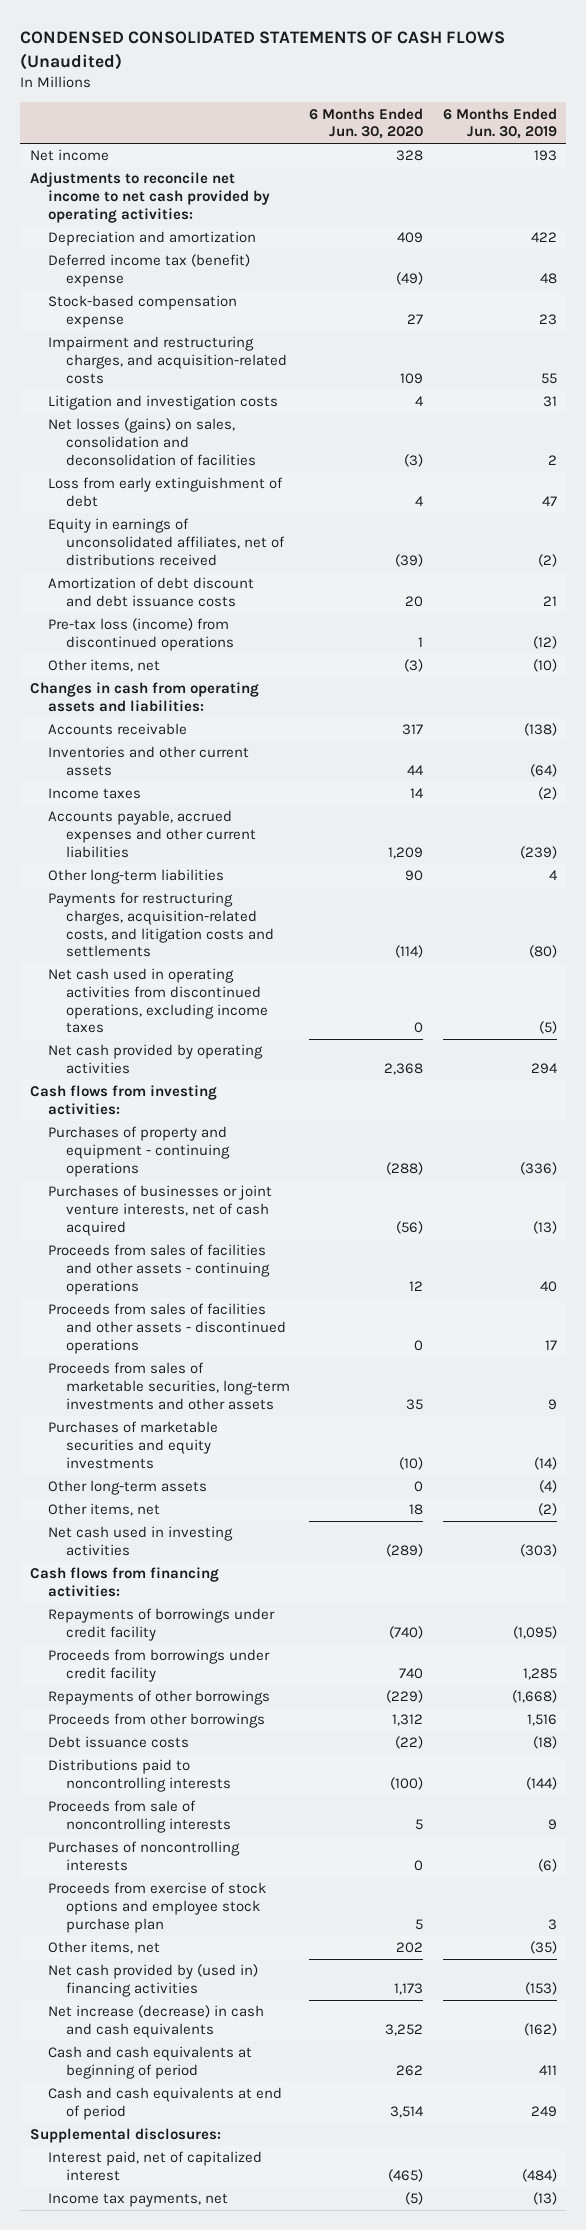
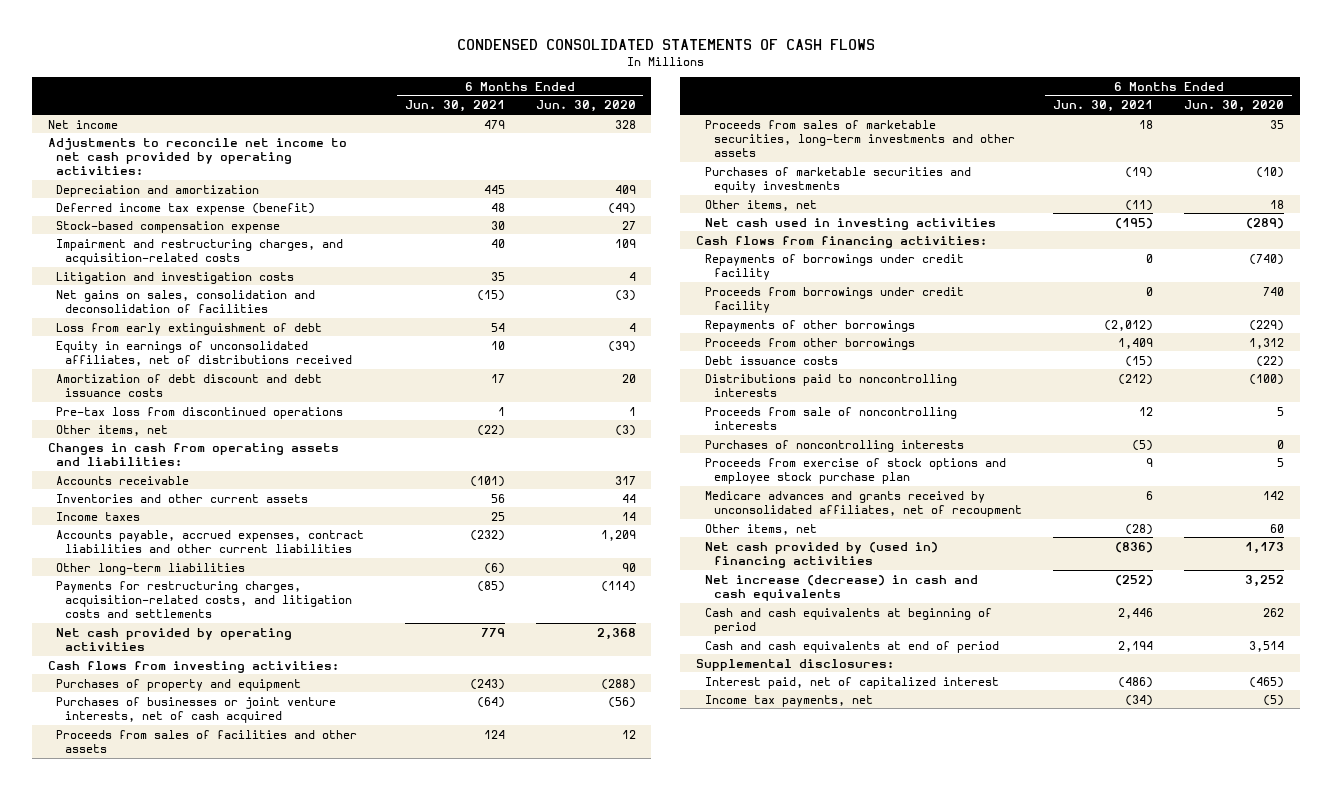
[19,31,505,70] CONDENSED CONSOLIDATED STATEMENTS OF CASH FLOWS (Unaudited) -> [456,39,875,51] CONDENSED CONSOLIDATED STATEMENTS OF CASH FLOWS
[442,107,557,140] 6 Months Ended Jun. 30, 2019 -> none
none -> [404,100,505,113] Jun. 30, 2021
[47,254,250,288] Deferred income tax (benefit) expense -> [56,202,316,215] Deferred income tax expense (benefit)
[47,418,256,466] Net losses (gains) on sales, consolidation and deconsolidation of facilities -> [56,289,316,313] Net gains on sales, consolidation and deconsolidation of facilities
[47,618,234,652] Pre-tax loss (income) from discontinued operations -> [56,406,344,419] Pre-tax loss from discontinued operations
[47,810,256,858] Accounts payable, accrued expenses and other current liabilities -> [56,529,365,553] Accounts payable, accrued expenses, contract liabilities and other current liabilities
[47,968,268,1034] Net cash used in operating activities from discontinued operations, excluding income taxes -> none
[47,1126,230,1177] Purchases of property and equipment - continuing operations -> [56,678,302,691] Purchases of property and equipment
[47,1303,286,1354] Proceeds from sales of facilities and other assets - discontinued operations -> none
[47,1244,270,1295] Proceeds from sales of facilities and other assets - continuing operations -> [56,729,358,753] Proceeds from sales of facilities and other assets
[47,1480,207,1496] Other long-term assets -> none
none -> [704,490,1022,517] Medicare advances and grants received by unconsolidated affiliates, net of recoupment
[396,1942,424,1954] 202 -> [1270,523,1285,533] 60

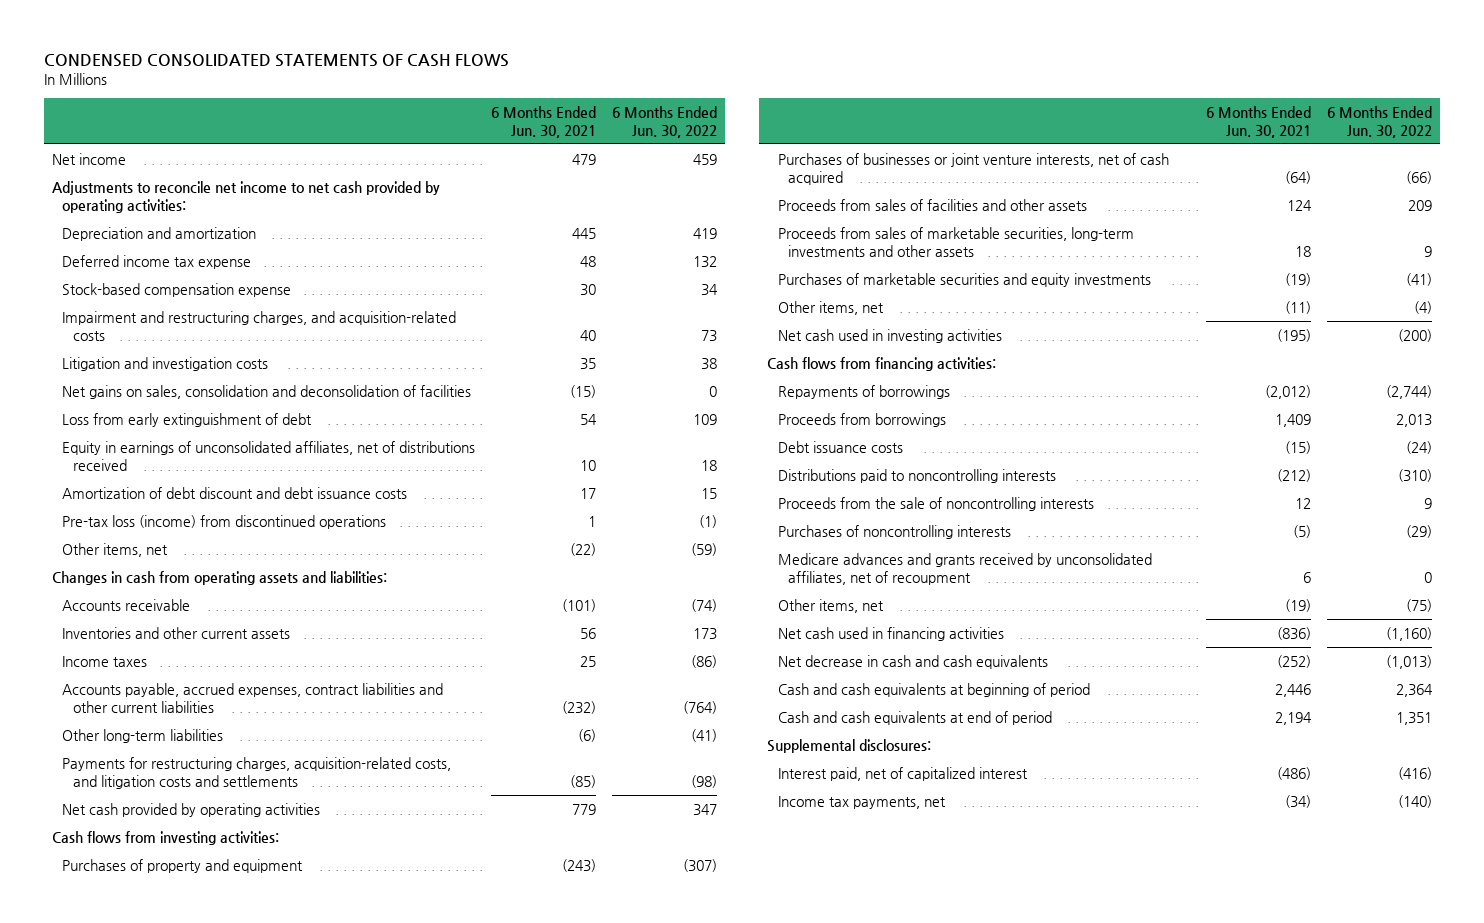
[535,100,636,113] Jun. 30, 2020 -> none
none -> [611,105,717,138] 6 Months Ended Jun. 30, 2022
[56,202,316,215] Deferred income tax expense (benefit) -> [62,254,252,269] Deferred income tax expense
[56,406,344,419] Pre-tax loss from discontinued operations -> [62,514,387,529] Pre-tax loss (income) from discontinued operations
[704,253,964,280] Repayments of borrowings under credit facility -> none
[704,286,964,313] Proceeds from borrowings under credit facility -> none
[704,319,915,332] Repayments of other borrowings -> [777,384,950,399] Repayments of borrowings
[704,337,915,350] Proceeds from other borrowings -> [777,412,946,427] Proceeds from borrowings
[704,406,957,430] Proceeds from sale of noncontrolling interests -> [777,496,1094,511] Proceeds from the sale of noncontrolling interests
[704,457,1006,484] Proceeds from exercise of stock options and employee stock purchase plan -> none
[1124,523,1153,535] (28) -> [1285,598,1312,612] (19)
[704,541,938,568] Net cash provided by (used in) financing activities -> [777,626,1004,641] Net cash used in financing activities
[704,574,978,601] Net increase (decrease) in cash and cash equivalents -> [777,654,1048,669] Net decrease in cash and cash equivalents

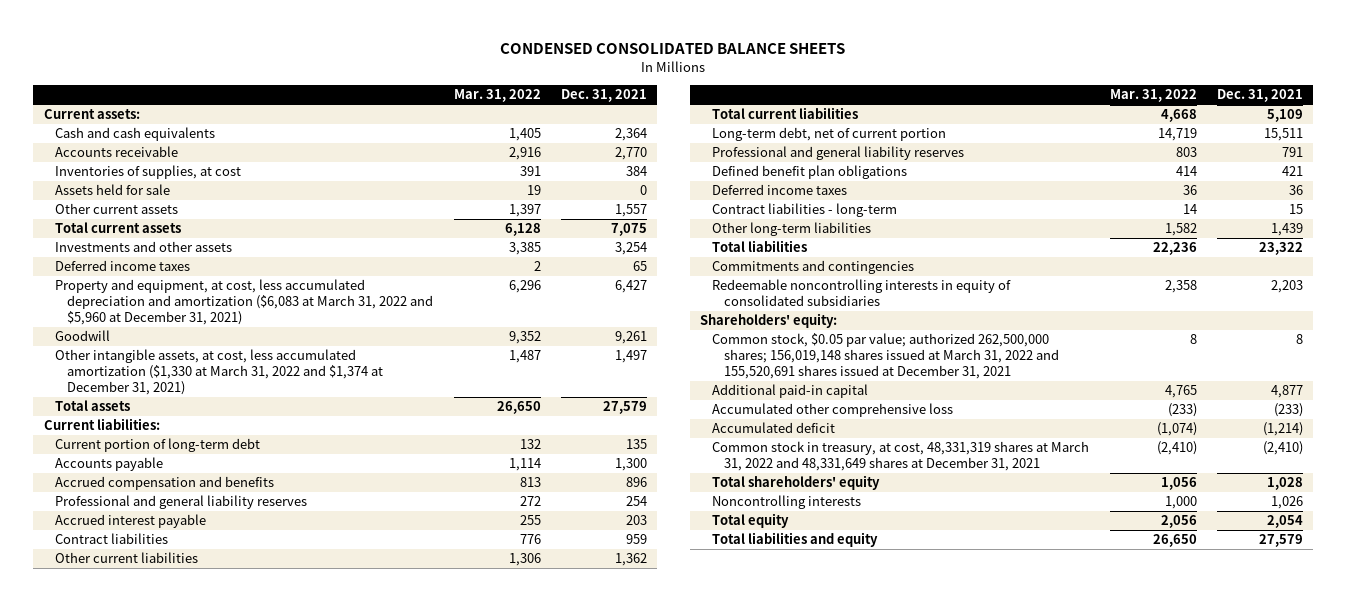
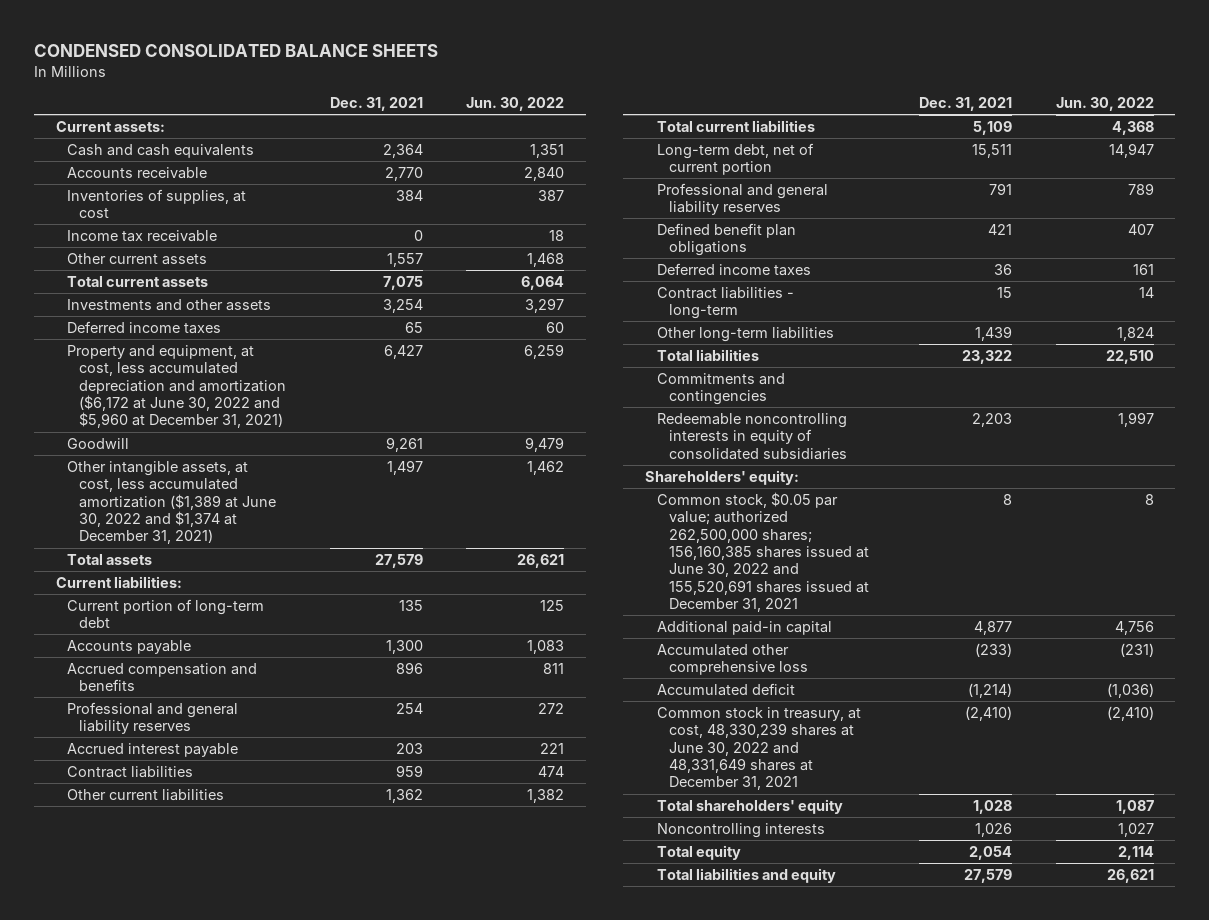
[453,89,541,103] Mar. 31, 2022 -> none
none -> [466,97,565,112] Jun. 30, 2022
[55,184,171,196] Assets held for sale -> none
none -> [67,229,218,242] Income tax receivable
[55,279,434,326] Property and equipment, at cost, less accumulated depreciation and amortization ($6,083 at March 31, 2022 and $5,960 at December 31, 2021) -> [67,344,287,429] Property and equipment, at cost, less accumulated depreciation and amortization ($6,172 at June 30, 2022 and $5,960 at December 31, 2021)
[55,349,384,396] Other intangible assets, at cost, less accumulated amortization ($1,330 at March 31, 2022 and $1,374 at December 31, 2021) -> [67,460,277,545] Other intangible assets, at cost, less accumulated amortization ($1,389 at June 30, 2022 and $1,374 at December 31, 2021)
[711,333,1059,380] Common stock, $0.05 par value; authorized 262,500,000 shares; 156,019,148 shares issued at March 31, 2022 and 155,520,691 shares issued at December 31, 2021 -> [656,491,869,613] Common stock, $0.05 par value; authorized 262,500,000 shares; 156,160,385 shares issued at June 30, 2022 and 155,520,691 shares issued at December 31, 2021
[711,441,1089,472] Common stock in treasury, at cost, 48,331,319 shares at March 31, 2022 and 48,331,649 shares at December 31, 2021 -> [656,706,861,791] Common stock in treasury, at cost, 48,330,239 shares at June 30, 2022 and 48,331,649 shares at December 31, 2021

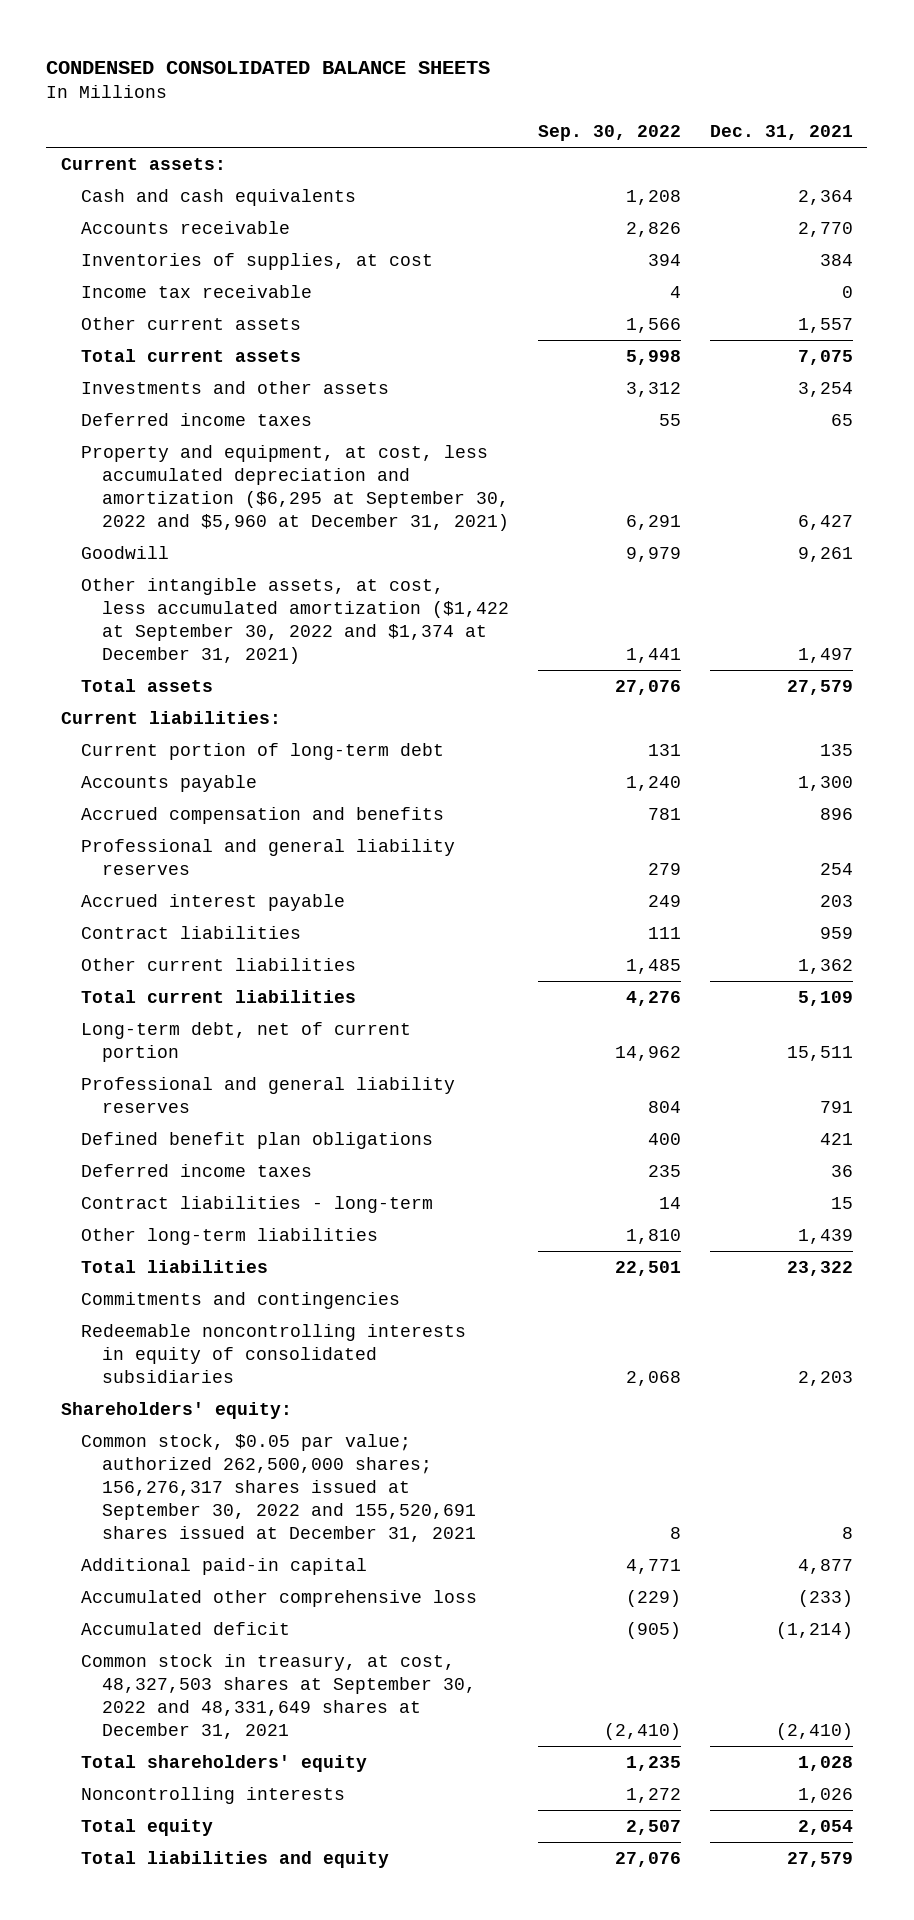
[466,97,565,112] Jun. 30, 2022 -> none
none -> [537,125,681,142] Sep. 30, 2022
[67,344,287,429] Property and equipment, at cost, less accumulated depreciation and amortization ($6,172 at June 30, 2022 and $5,960 at December 31, 2021) -> [81,444,510,531] Property and equipment, at cost, less accumulated depreciation and amortization ($6,295 at September 30, 2022 and $5,960 at December 31, 2021)
[67,460,277,545] Other intangible assets, at cost, less accumulated amortization ($1,389 at June 30, 2022 and $1,374 at December 31, 2021) -> [81,577,510,664] Other intangible assets, at cost, less accumulated amortization ($1,422 at September 30, 2022 and $1,374 at December 31, 2021)
[656,491,869,613] Common stock, $0.05 par value; authorized 262,500,000 shares; 156,160,385 shares issued at June 30, 2022 and 155,520,691 shares issued at December 31, 2021 -> [81,1433,477,1542] Common stock, $0.05 par value; authorized 262,500,000 shares; 156,276,317 shares issued at September 30, 2022 and 155,520,691 shares issued at December 31, 2021
[656,706,861,791] Common stock in treasury, at cost, 48,330,239 shares at June 30, 2022 and 48,331,649 shares at December 31, 2021 -> [81,1653,477,1739] Common stock in treasury, at cost, 48,327,503 shares at September 30, 2022 and 48,331,649 shares at December 31, 2021

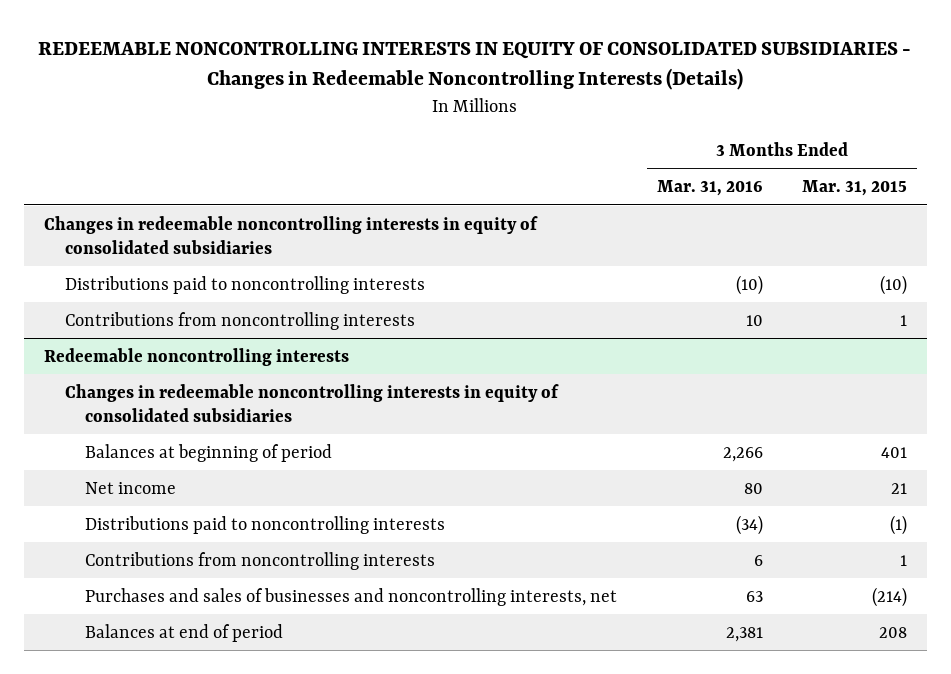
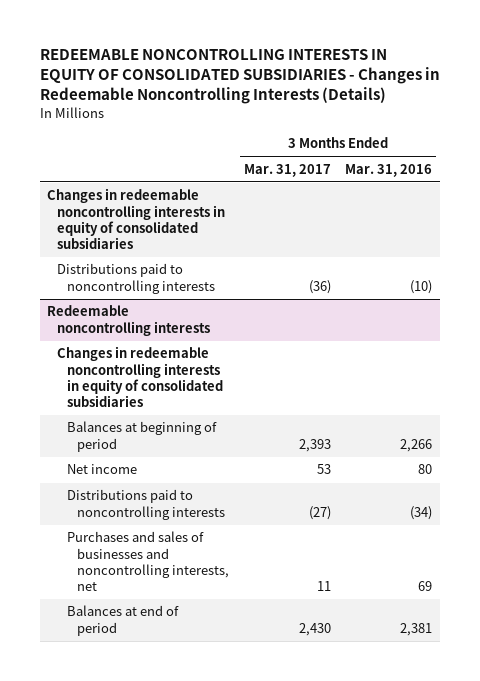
[802,180,908,197] Mar. 31, 2015 -> none
none -> [243,163,331,177] Mar. 31, 2017
[64,311,415,330] Contributions from noncontrolling interests -> none
[85,551,436,570] Contributions from noncontrolling interests -> none
[745,590,763,602] 63 -> [418,580,433,591] 69

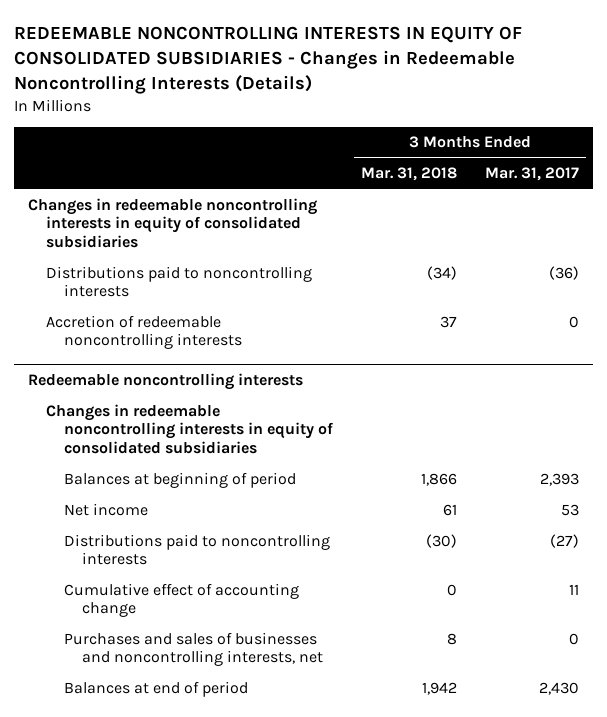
[345,163,433,177] Mar. 31, 2016 -> none
none -> [360,167,457,182] Mar. 31, 2018
none -> [46,314,243,350] Accretion of redeemable noncontrolling interests
none -> [64,582,300,618] Cumulative effect of accounting change
[316,580,331,591] 11 -> [568,632,579,645] 0

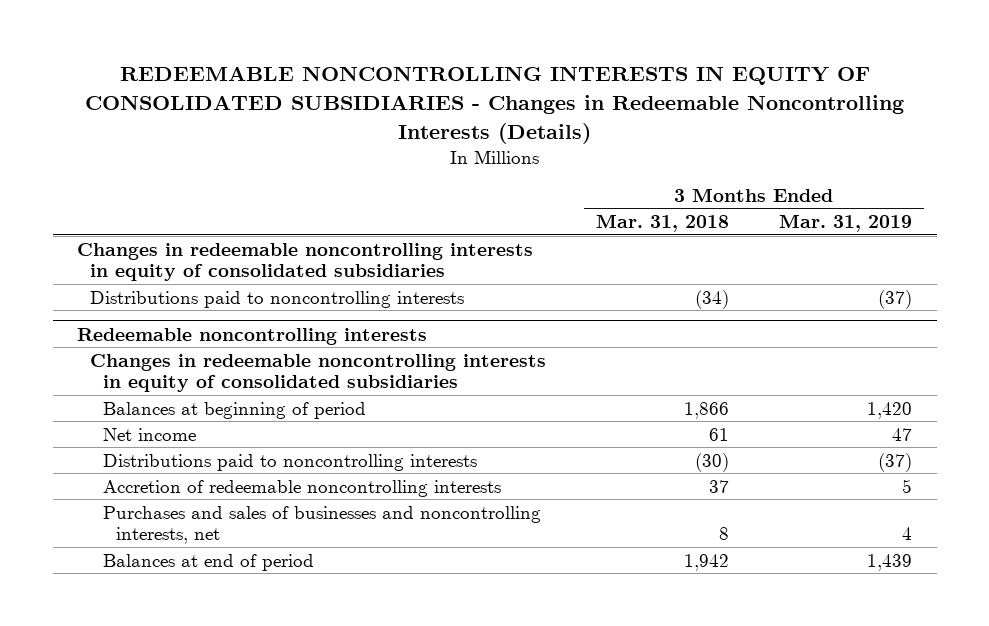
[484,167,579,182] Mar. 31, 2017 -> none
none -> [778,214,912,233] Mar. 31, 2019
[46,314,243,350] Accretion of redeemable noncontrolling interests -> none
[64,582,300,618] Cumulative effect of accounting change -> none
none -> [103,479,502,497] Accretion of redeemable noncontrolling interests

